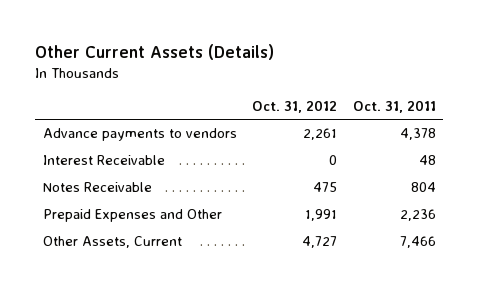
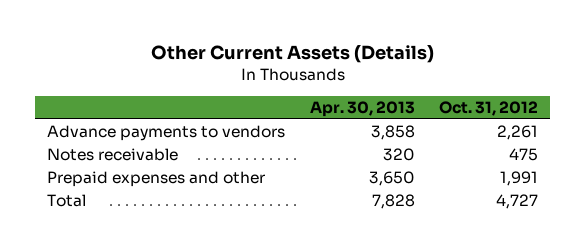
[352,99,436,113] Oct. 31, 2011 -> none
none -> [309,101,415,118] Apr. 30, 2013
[43,155,166,166] Interest Receivable -> none
[43,182,153,193] Notes Receivable -> [47,148,179,162] Notes receivable
[43,209,223,223] Prepaid Expenses and Other -> [47,171,266,188] Prepaid expenses and other
[43,236,183,249] Other Assets, Current -> [47,194,87,208] Total

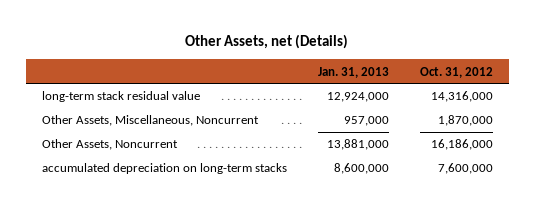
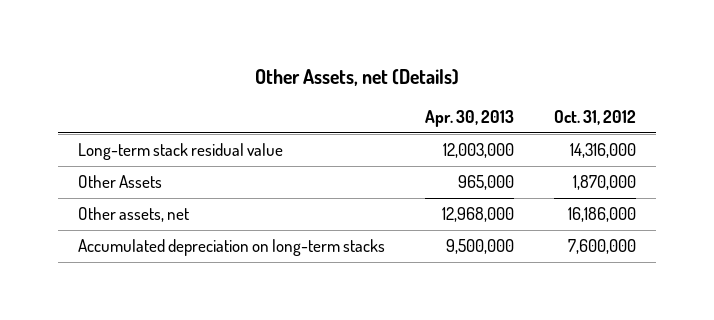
[317,66,389,78] Jan. 31, 2013 -> none
none -> [425,110,515,128] Apr. 30, 2013
[41,91,200,103] long-term stack residual value -> [78,142,284,160] Long-term stack residual value
[41,115,259,127] Other Assets, Miscellaneous, Noncurrent -> [78,174,163,188] Other Assets
[41,139,178,151] Other Assets, Noncurrent -> [78,206,190,222] Other assets, net
[41,163,287,175] accumulated depreciation on long-term stacks -> [78,238,386,256] Accumulated depreciation on long-term stacks

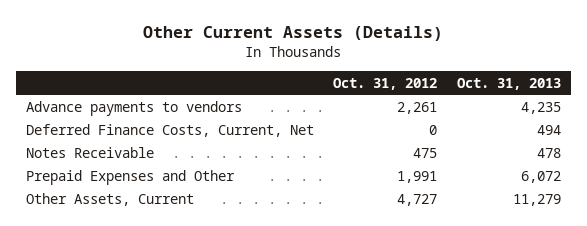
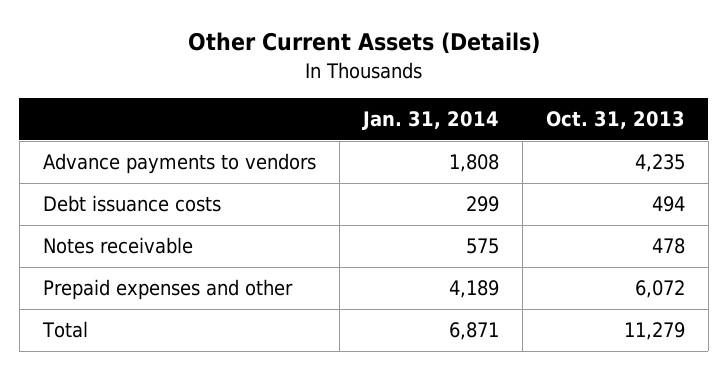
[333,77,438,90] Oct. 31, 2012 -> none
none -> [361,111,499,131] Jan. 31, 2014
[25,123,314,137] Deferred Finance Costs, Current, Net -> [42,195,221,213] Debt issuance costs
[25,146,154,158] Notes Receivable -> [42,237,193,255] Notes receivable
[25,169,235,185] Prepaid Expenses and Other -> [42,279,293,301] Prepaid expenses and other
[25,192,194,206] Other Assets, Current -> [41,321,88,339] Total

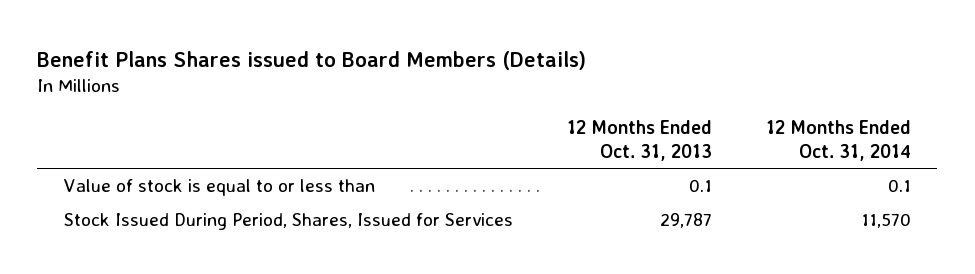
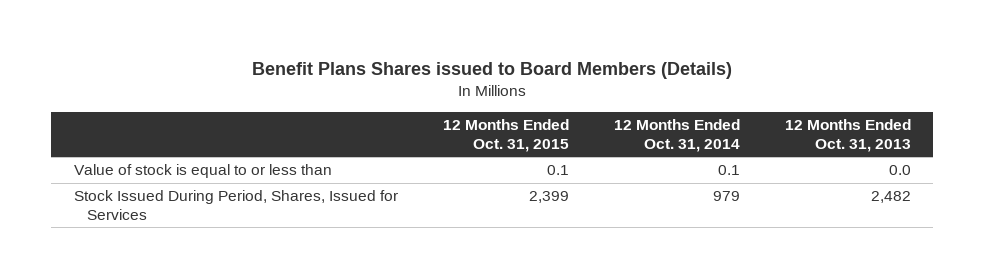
none -> [442,118,569,152] 12 Months Ended Oct. 31, 2015
[688,179,712,193] 0.1 -> [888,165,911,176] 0.0
[659,213,712,229] 29,787 -> [870,191,911,204] 2,482
[860,213,911,229] 11,570 -> [712,191,740,202] 979

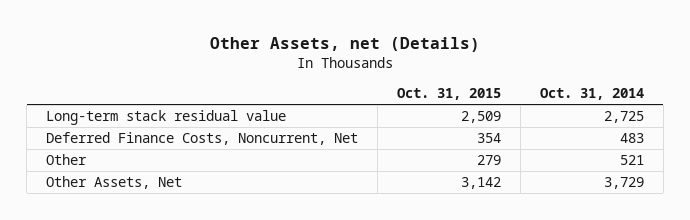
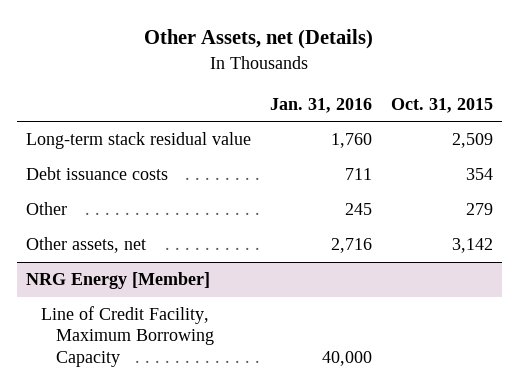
[539,88,644,101] Oct. 31, 2014 -> none
none -> [269,97,372,113] Jan. 31, 2016
[46,132,359,146] Deferred Finance Costs, Noncurrent, Net -> [25,167,168,181] Debt issuance costs
[46,176,183,190] Other Assets, Net -> [25,237,146,254] Other assets, net
none -> [25,272,210,290] NRG Energy [Member]
none -> [41,306,215,367] Line of Credit Facility, Maximum Borrowing Capacity

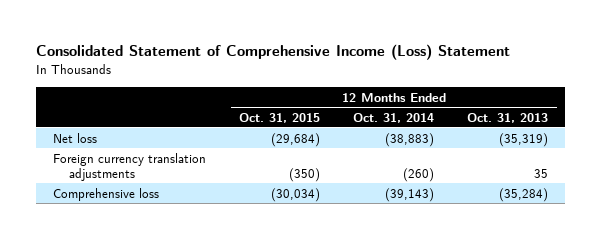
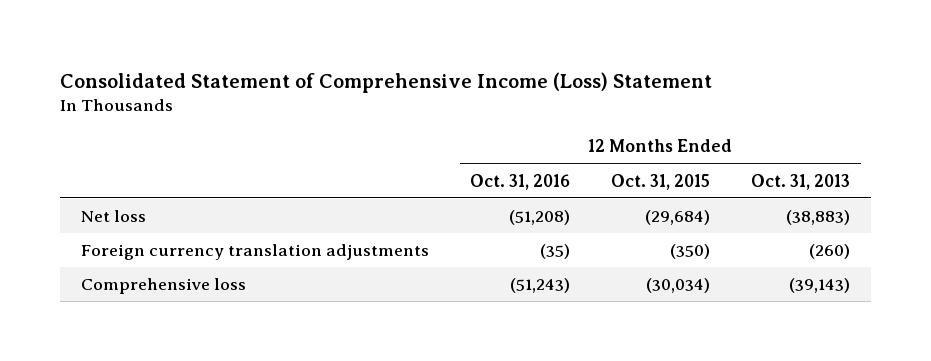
[353,112,435,123] Oct. 31, 2014 -> none
none -> [470,173,571,190] Oct. 31, 2016
[499,132,549,147] (35,319) -> [786,210,851,226] (38,883)
[534,168,549,178] 35 -> [809,244,851,260] (260)
[499,187,549,202] (35,284) -> [789,278,851,294] (39,143)

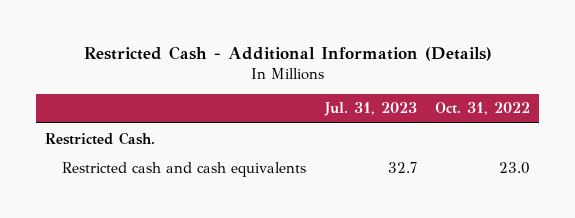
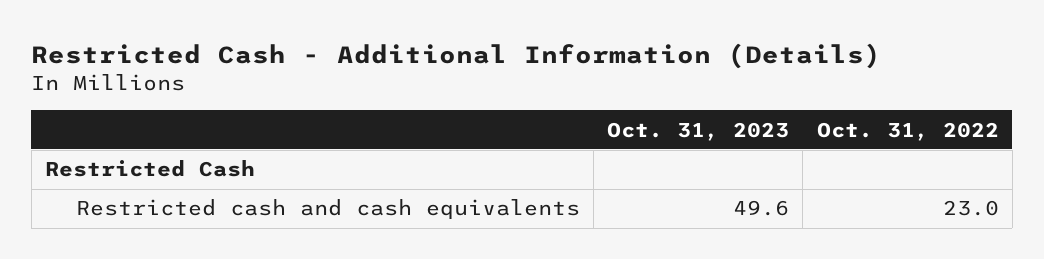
[323,102,417,117] Jul. 31, 2023 -> none
none -> [607,121,790,141] Oct. 31, 2023
[44,131,155,145] Restricted Cash. -> [45,160,256,178] Restricted Cash

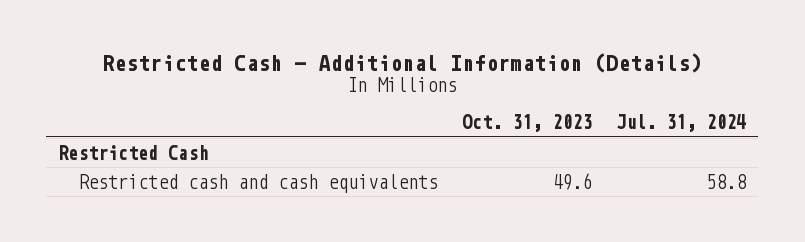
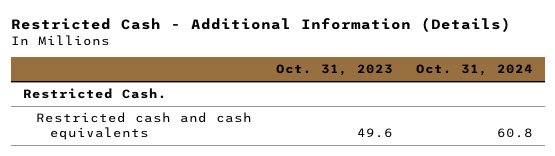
[616,114,747,133] Jul. 31, 2024 -> none
none -> [415,64,533,77] Oct. 31, 2024
[58,144,209,160] Restricted Cash -> [22,88,167,100] Restricted Cash.

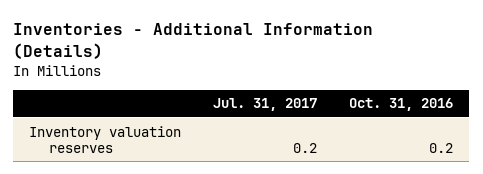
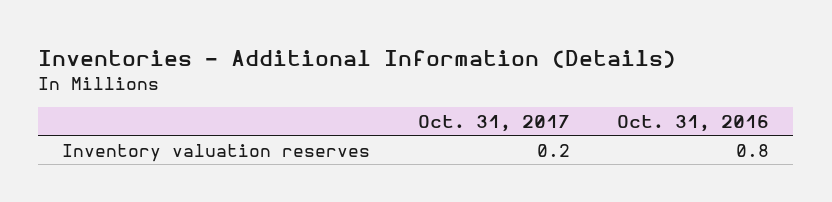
[213,98,318,112] Jul. 31, 2017 -> none
none -> [417,115,570,133] Oct. 31, 2017
[429,142,454,153] 0.2 -> [736,143,770,157] 0.8

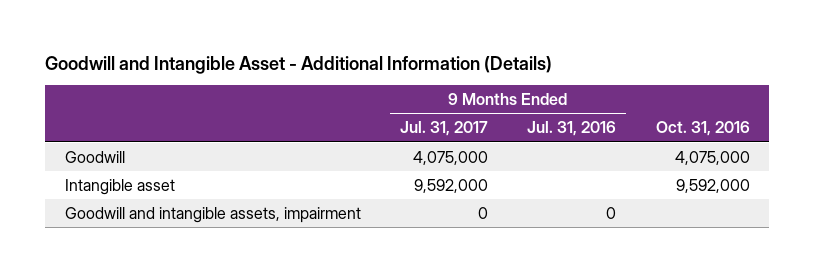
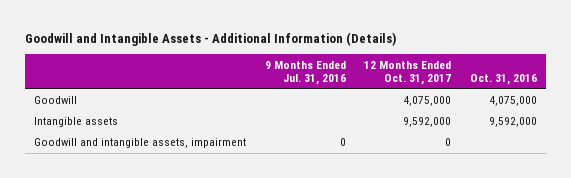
[45,55,553,74] Goodwill and Intangible Asset - Additional Information (Details) -> [25,31,397,46] Goodwill and Intangible Assets - Additional Information (Details)
[400,121,489,137] Jul. 31, 2017 -> none
none -> [364,60,452,86] 12 Months Ended Oct. 31, 2017
[64,178,175,195] Intangible asset -> [34,117,119,128] Intangible assets

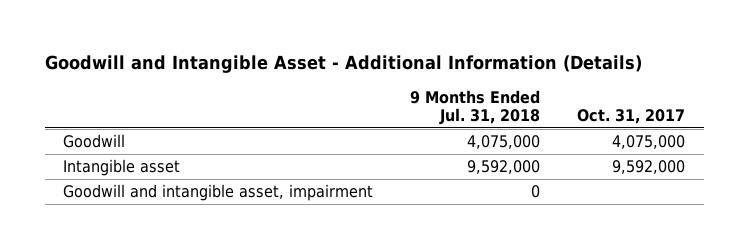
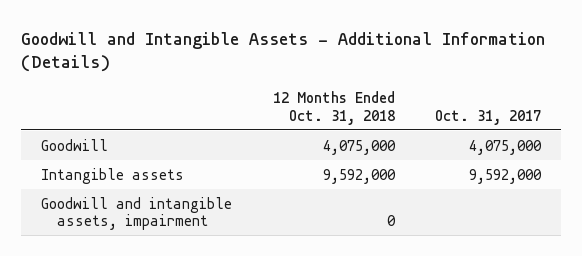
[44,55,642,74] Goodwill and Intangible Asset - Additional Information (Details) -> [21,31,546,73] Goodwill and Intangible Assets - Additional Information (Details)
[410,90,541,126] 9 Months Ended Jul. 31, 2018 -> none
none -> [272,90,395,125] 12 Months Ended Oct. 31, 2018
[63,159,181,177] Intangible asset -> [41,167,185,184] Intangible assets
[63,184,374,202] Goodwill and intangible asset, impairment -> [41,196,233,231] Goodwill and intangible assets, impairment

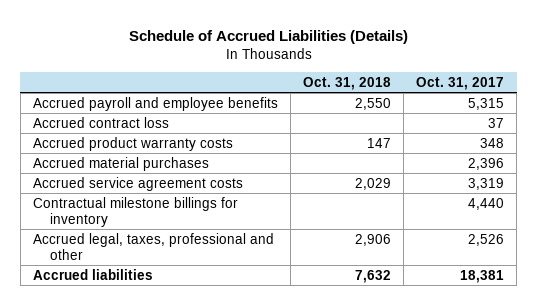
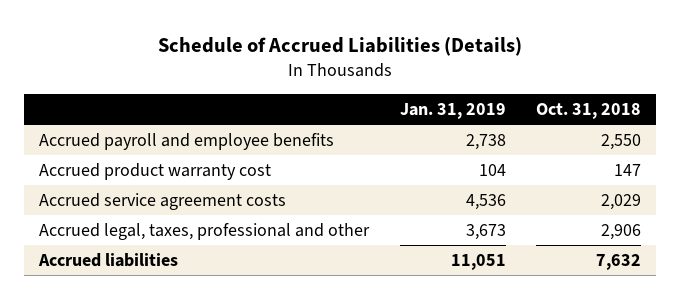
[416,76,505,90] Oct. 31, 2017 -> none
none -> [399,103,506,120] Jan. 31, 2019
[33,116,170,128] Accrued contract loss -> none
[33,156,210,171] Accrued material purchases -> none
[33,136,234,151] Accrued product warranty costs -> [39,162,272,180] Accrued product warranty cost
[33,196,239,227] Contractual milestone billings for inventory -> none

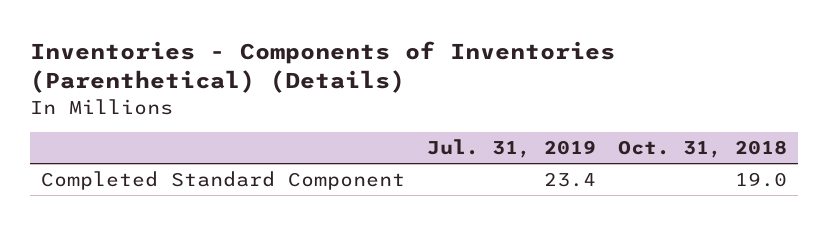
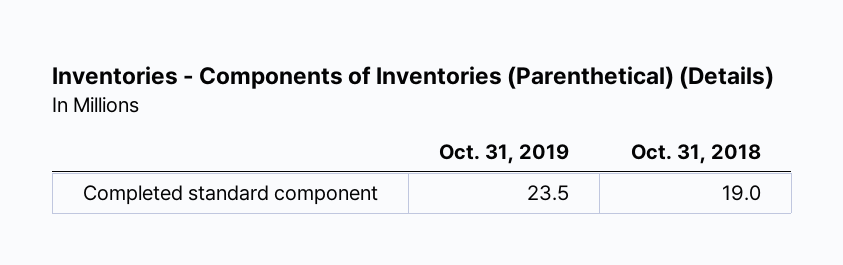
[427,139,597,159] Jul. 31, 2019 -> none
none -> [439,144,570,165] Oct. 31, 2019
[41,171,406,191] Completed Standard Component -> [82,185,378,206] Completed standard component

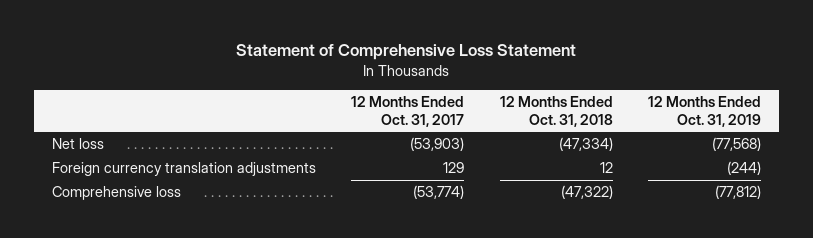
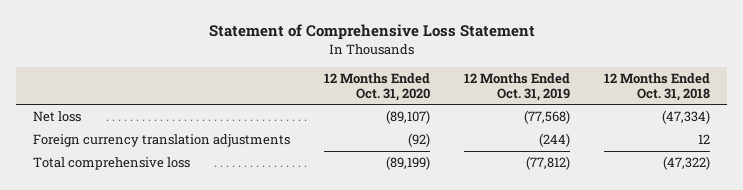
[351,96,465,127] 12 Months Ended Oct. 31, 2017 -> none
none -> [324,72,431,101] 12 Months Ended Oct. 31, 2020
[51,186,181,201] Comprehensive loss -> [33,156,191,170] Total comprehensive loss

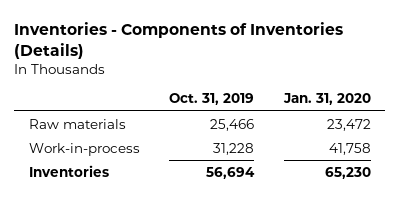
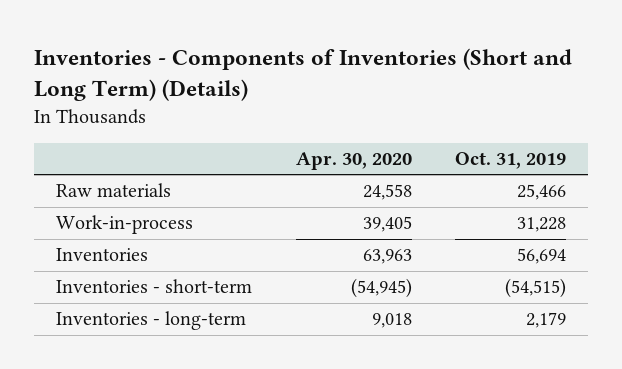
[14,22,344,59] Inventories - Components of Inventories (Details) -> [34,48,573,101] Inventories - Components of Inventories (Short and Long Term) (Details)
[282,93,371,106] Jan. 31, 2020 -> none
none -> [295,151,412,170] Apr. 30, 2020
none -> [56,279,253,294] Inventories - short-term
none -> [56,311,247,331] Inventories - long-term

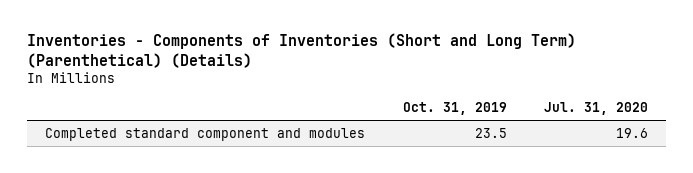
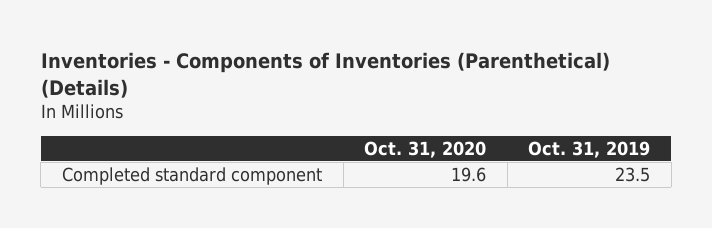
[26,33,576,68] Inventories - Components of Inventories (Short and Long Term) (Parenthetical) (Details) -> [40,51,610,98] Inventories - Components of Inventories (Parenthetical) (Details)
[543,102,648,116] Jul. 31, 2020 -> none
none -> [364,140,487,158] Oct. 31, 2020
[45,128,366,142] Completed standard component and modules -> [61,167,322,186] Completed standard component

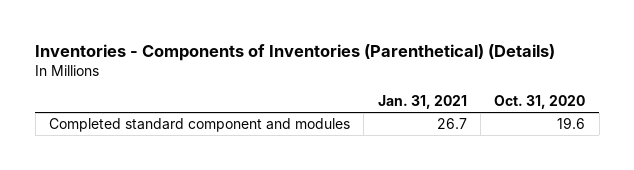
[528,140,651,158] Oct. 31, 2019 -> none
none -> [377,95,467,110] Jan. 31, 2021
[61,167,322,186] Completed standard component -> [48,118,350,133] Completed standard component and modules

